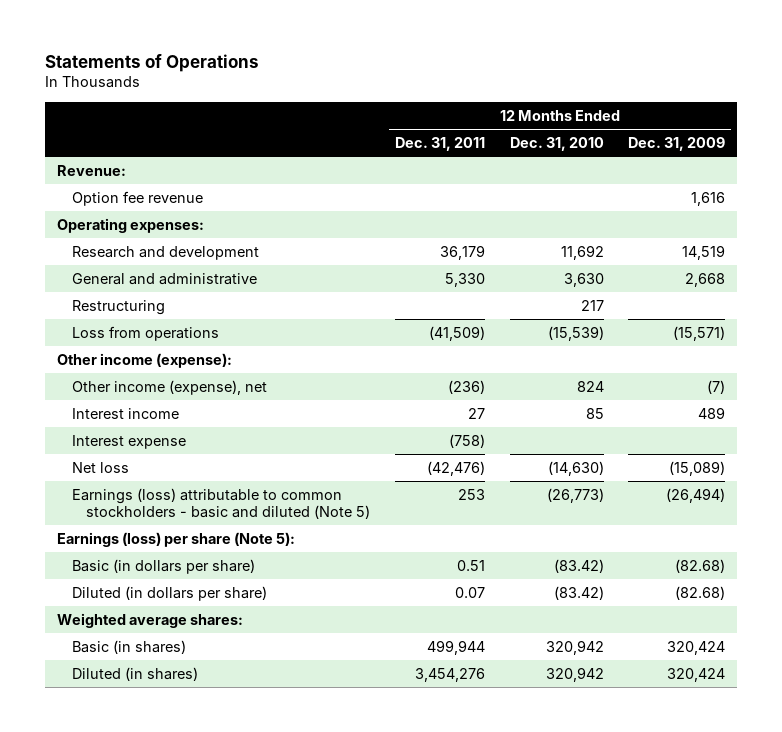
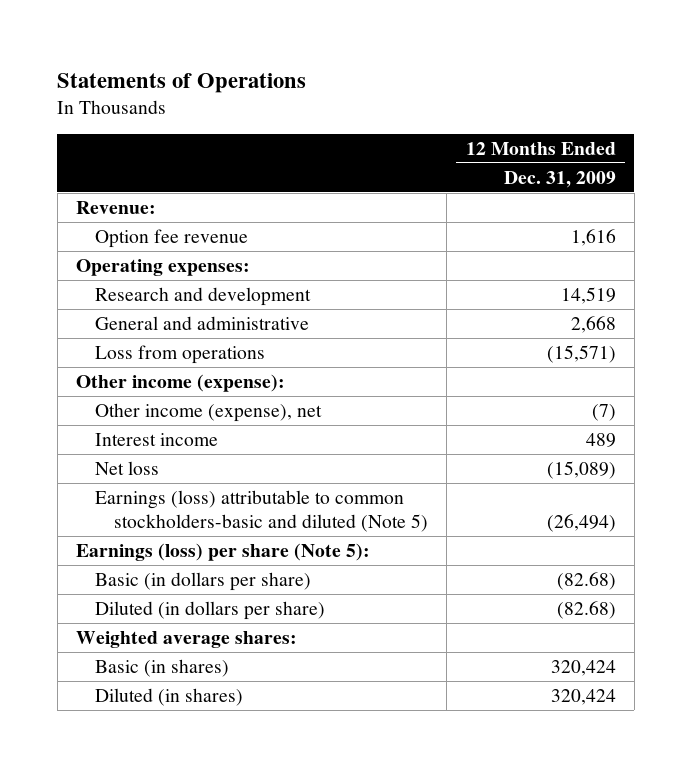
[394,137,485,152] Dec. 31, 2011 -> none
[509,137,604,152] Dec. 31, 2010 -> none
[71,299,165,315] Restructuring -> none
[71,434,186,449] Interest expense -> none
[71,487,371,519] Earnings (loss) attributable to common stockholders - basic and diluted (Note 5) -> [94,489,428,532] Earnings (loss) attributable to common stockholders-basic and diluted (Note 5)

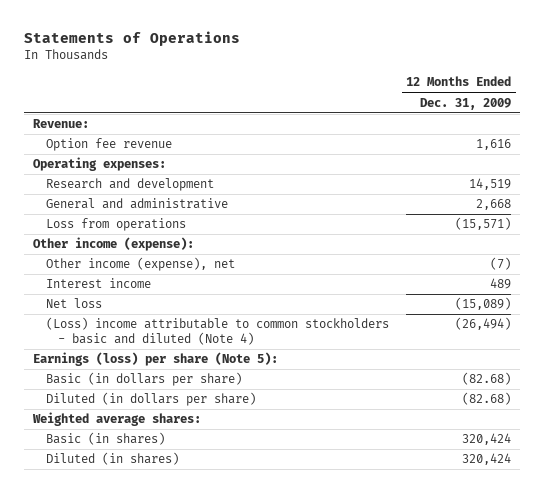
[94,489,428,532] Earnings (loss) attributable to common stockholders-basic and diluted (Note 5) -> [45,317,389,346] (Loss) income attributable to common stockholders - basic and diluted (Note 4)

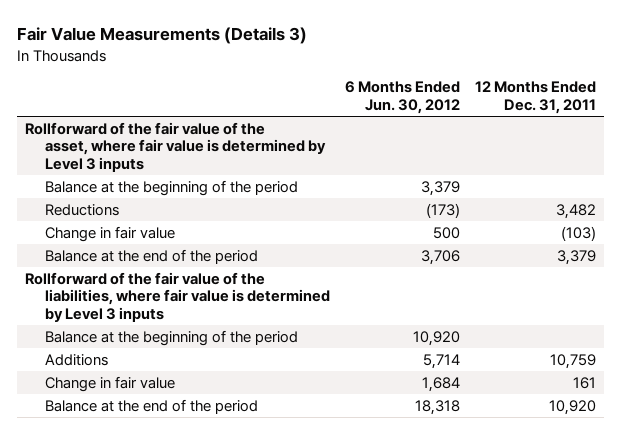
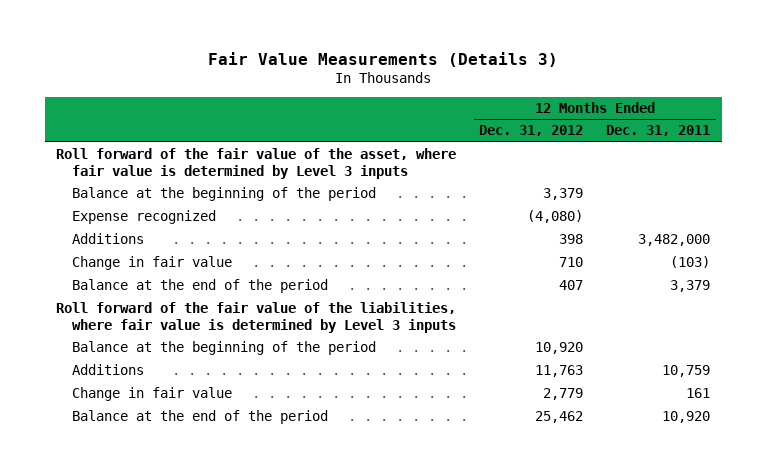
[345,81,461,114] 6 Months Ended Jun. 30, 2012 -> none
none -> [479,125,584,137] Dec. 31, 2012
[24,121,327,172] Rollforward of the fair value of the asset, where fair value is determined by Level 3 inputs -> [56,148,457,179] Roll forward of the fair value of the asset, where fair value is determined by Level 3 inputs
[45,203,120,216] Reductions -> none
none -> [72,210,217,225] Expense recognized
none -> [72,233,145,245] Additions
[24,271,331,322] Rollforward of the fair value of the liabilities, where fair value is determined by Level 3 inputs -> [56,302,457,333] Roll forward of the fair value of the liabilities, where fair value is determined by Level 3 inputs

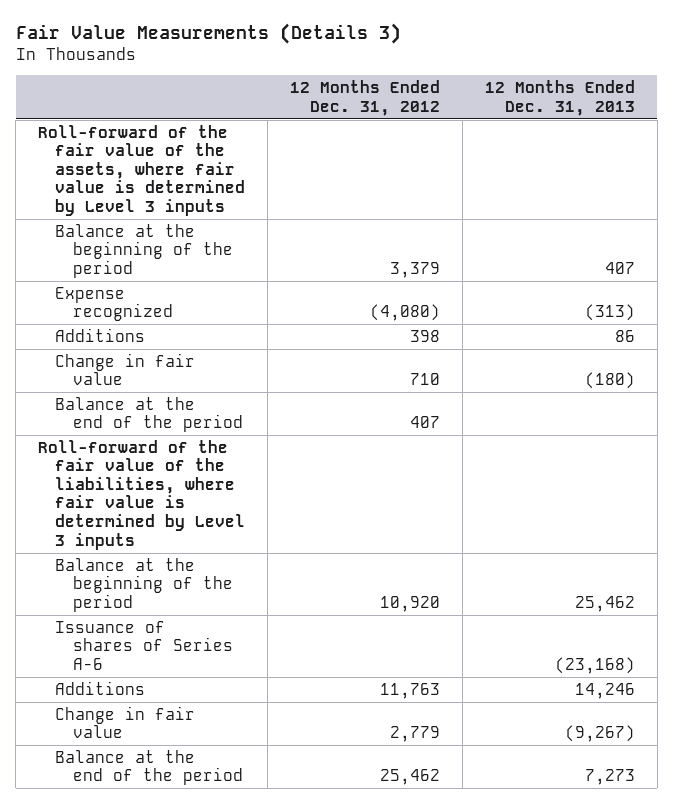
[606,125,711,137] Dec. 31, 2011 -> none
none -> [484,79,635,116] 12 Months Ended Dec. 31, 2013
[56,148,457,179] Roll forward of the fair value of the asset, where fair value is determined by Level 3 inputs -> [38,124,246,217] Roll-forward of the fair value of the assets, where fair value is determined by Level 3 inputs
[56,302,457,333] Roll forward of the fair value of the liabilities, where fair value is determined by Level 3 inputs -> [38,439,246,550] Roll-forward of the fair value of the liabilities, where fair value is determined by Level 3 inputs
none -> [55,620,233,670] Issuance of shares of Series A-6

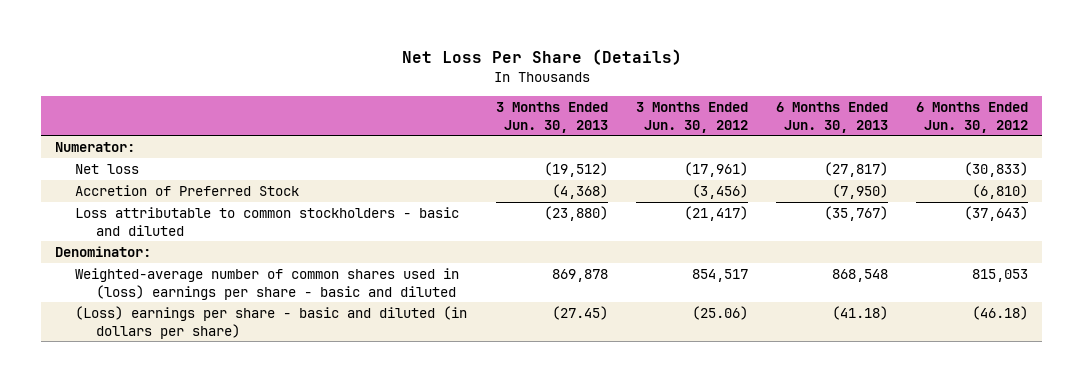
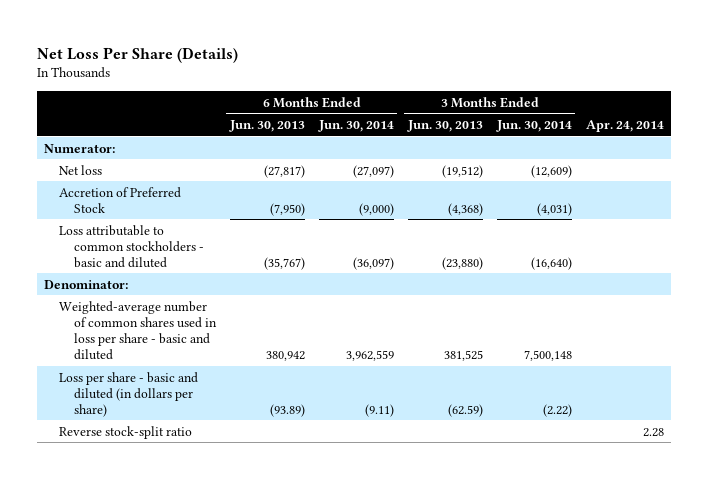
[635,102,748,133] 3 Months Ended Jun. 30, 2012 -> none
[916,102,1029,133] 6 Months Ended Jun. 30, 2012 -> none
none -> [317,119,394,132] Jun. 30, 2014
none -> [495,119,572,132] Jun. 30, 2014
none -> [585,119,664,132] Apr. 24, 2014
[75,268,460,300] Weighted-average number of common shares used in (loss) earnings per share - basic and diluted -> [59,300,217,360] Weighted-average number of common shares used in loss per share - basic and diluted
[551,269,608,283] 869,878 -> [443,349,483,361] 381,525
[832,269,889,283] 868,548 -> [265,350,305,361] 380,942
[75,306,468,339] (Loss) earnings per share - basic and diluted (in dollars per share) -> [59,371,199,417] Loss per share - basic and diluted (in dollars per share)
[551,306,608,321] (27.45) -> [447,403,483,417] (62.59)
[832,306,889,321] (41.18) -> [269,403,305,417] (93.89)
none -> [59,425,193,439] Reverse stock-split ratio

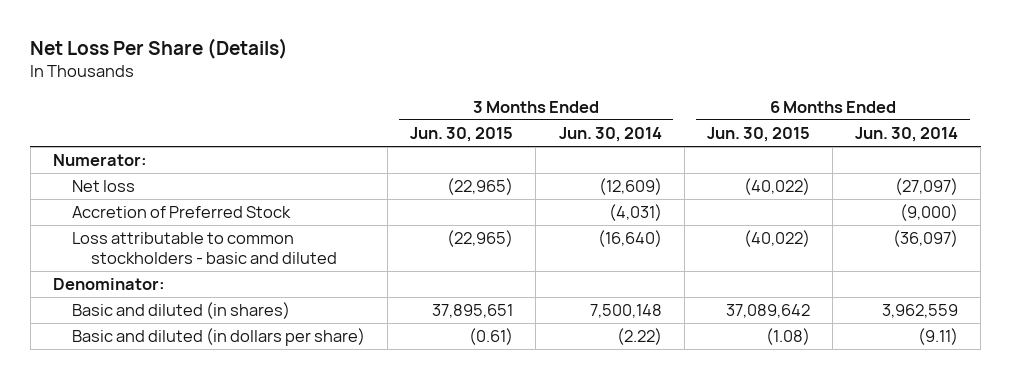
[228,119,305,132] Jun. 30, 2013 -> none
[406,119,483,132] Jun. 30, 2013 -> none
[585,119,664,132] Apr. 24, 2014 -> none
none -> [410,127,514,143] Jun. 30, 2015
none -> [706,127,810,143] Jun. 30, 2015
[59,425,193,439] Reverse stock-split ratio -> none
[59,300,217,360] Weighted-average number of common shares used in loss per share - basic and diluted -> [71,302,290,320] Basic and diluted (in shares)
[59,371,199,417] Loss per share - basic and diluted (in dollars per share) -> [71,328,365,347] Basic and diluted (in dollars per share)

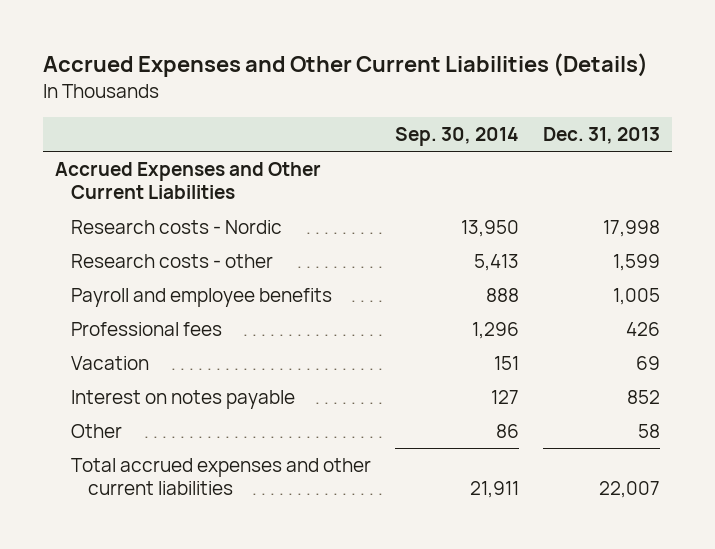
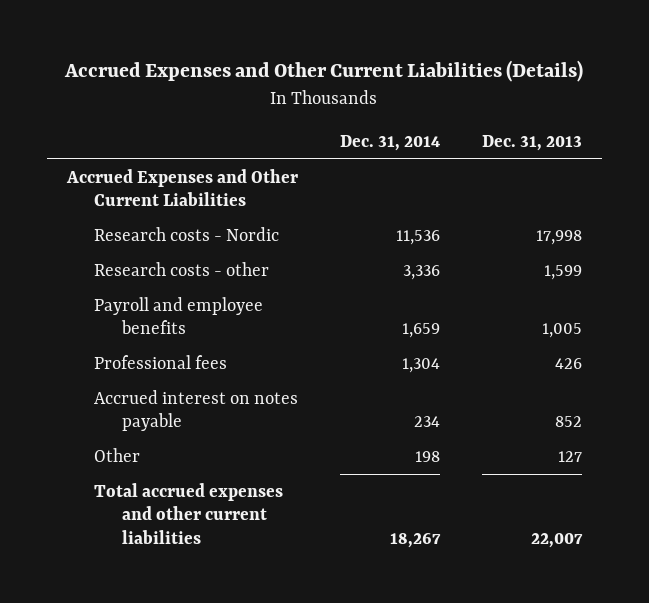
[395,126,520,146] Sep. 30, 2014 -> none
none -> [340,134,441,151] Dec. 31, 2014
[71,356,150,371] Vacation -> none
[71,390,296,410] Interest on notes payable -> [94,390,299,432] Accrued interest on notes payable
[638,424,661,439] 58 -> [557,451,582,463] 127

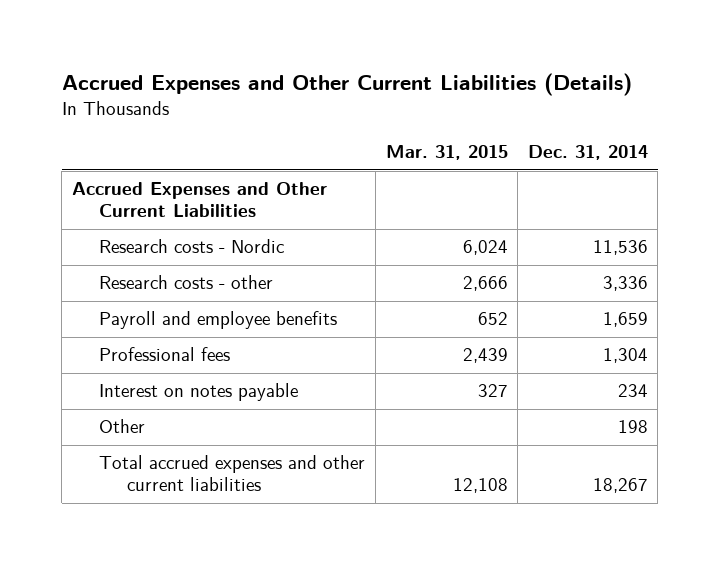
[481,134,582,151] Dec. 31, 2013 -> none
none -> [385,145,508,161] Mar. 31, 2015
[94,390,299,432] Accrued interest on notes payable -> [99,383,299,402] Interest on notes payable

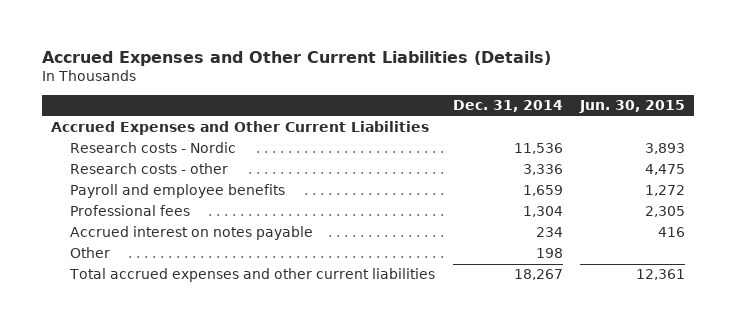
[385,145,508,161] Mar. 31, 2015 -> none
none -> [579,100,686,114] Jun. 30, 2015
[99,383,299,402] Interest on notes payable -> [70,226,314,241] Accrued interest on notes payable

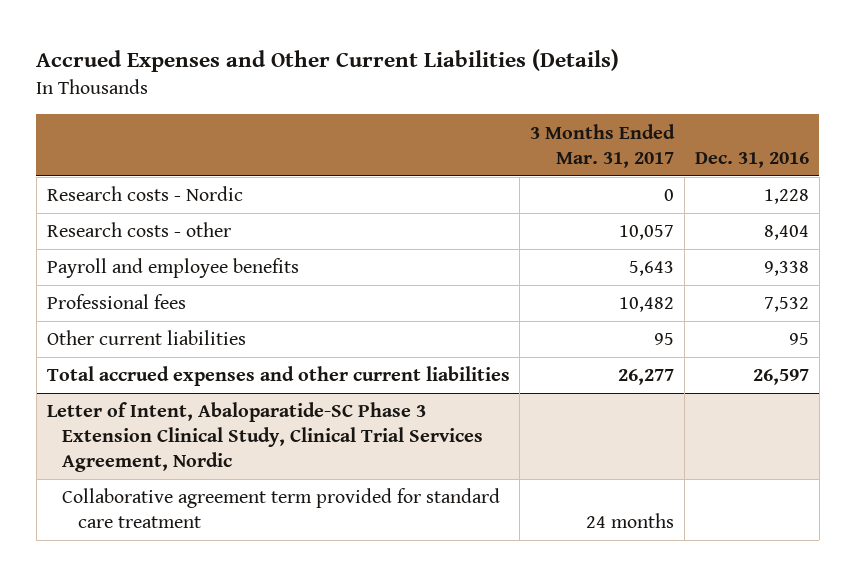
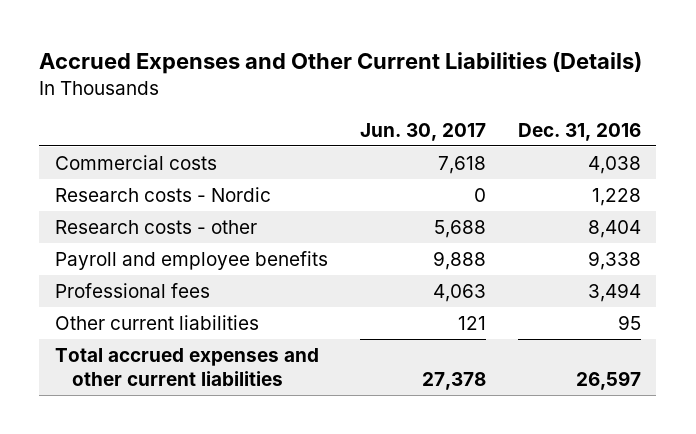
[530,123,676,168] 3 Months Ended Mar. 31, 2017 -> none
none -> [359,122,486,141] Jun. 30, 2017
none -> [55,154,218,170] Commercial costs
[763,297,809,313] 7,532 -> [587,282,641,302] 3,494
[46,402,484,473] Letter of Intent, Abaloparatide-SC Phase 3 Extension Clinical Study, Clinical Trial Services Agreement, Nordic -> none
[62,488,501,529] Collaborative agreement term provided for standard care treatment -> none

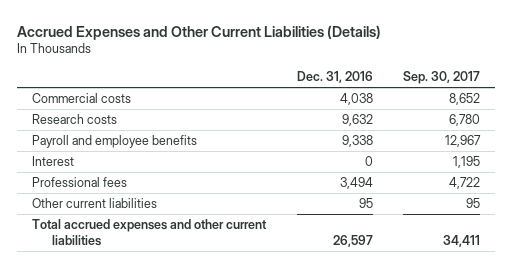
[359,122,486,141] Jun. 30, 2017 -> none
none -> [403,71,481,85] Sep. 30, 2017
[55,186,272,202] Research costs - Nordic -> none
[55,219,258,234] Research costs - other -> [32,114,118,125] Research costs
[587,219,641,238] 8,404 -> [341,114,373,127] 9,632
none -> [32,156,75,167] Interest

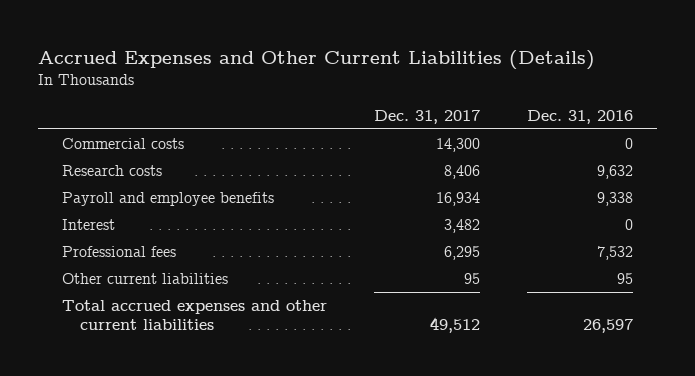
[403,71,481,85] Sep. 30, 2017 -> none
none -> [374,109,481,124] Dec. 31, 2017
[339,93,373,106] 4,038 -> [625,138,634,150] 0
[339,177,373,190] 3,494 -> [597,246,634,261] 7,532

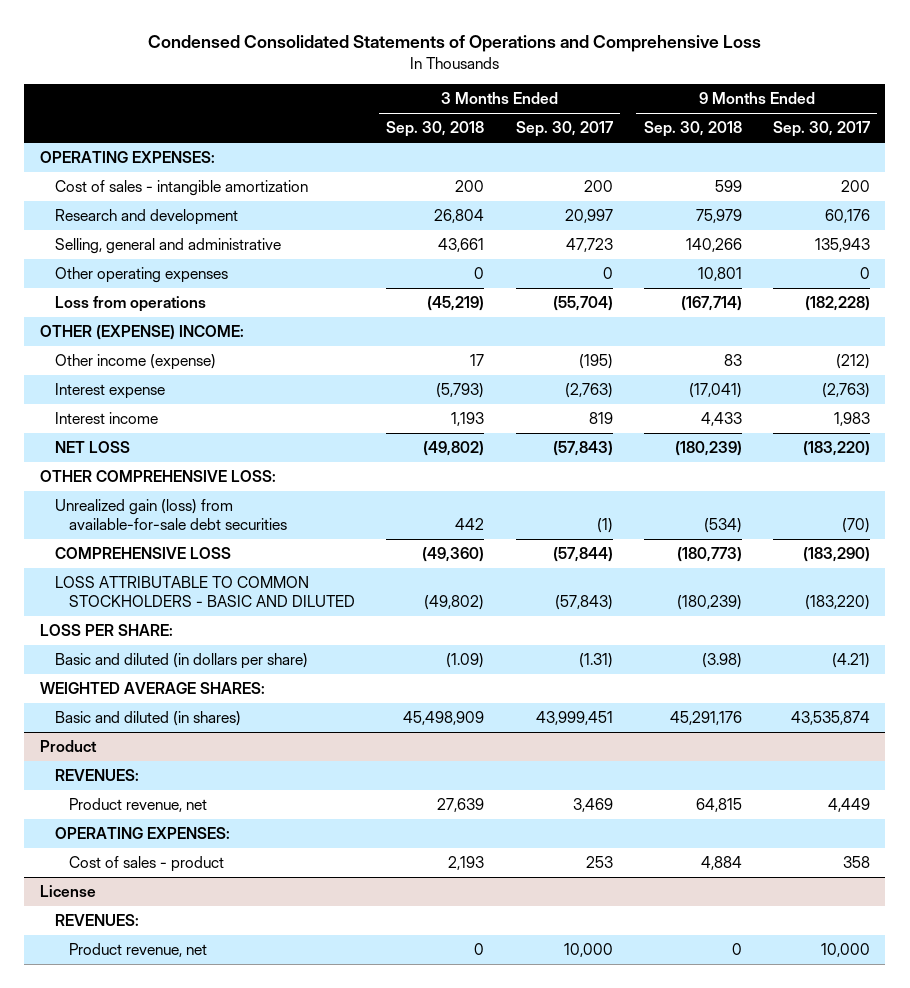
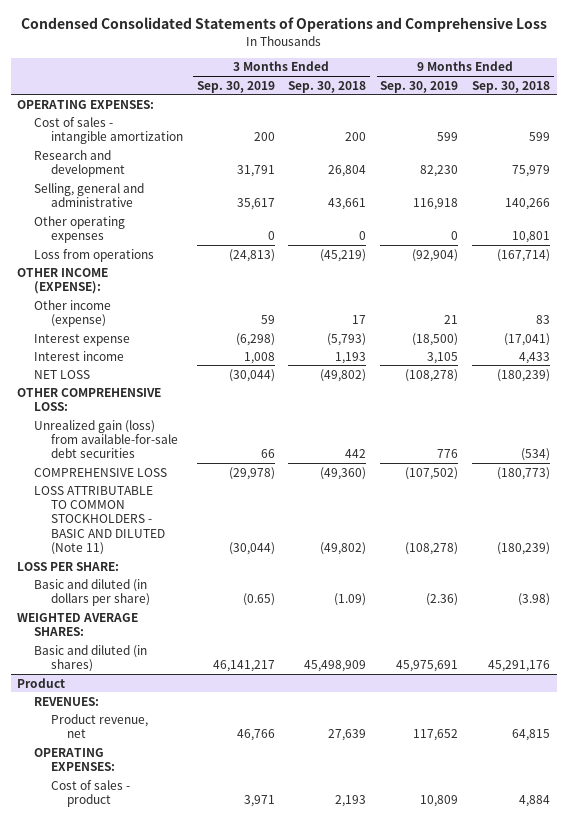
[515,121,613,138] Sep. 30, 2017 -> none
[772,121,870,138] Sep. 30, 2017 -> none
none -> [196,80,275,93] Sep. 30, 2019
none -> [380,80,459,93] Sep. 30, 2019
[39,325,244,341] OTHER (EXPENSE) INCOME: -> [17,267,109,295] OTHER INCOME (EXPENSE):
[54,576,356,607] LOSS ATTRIBUTABLE TO COMMON STOCKHOLDERS - BASIC AND DILUTED -> [34,485,165,556] LOSS ATTRIBUTABLE TO COMMON STOCKHOLDERS - BASIC AND DILUTED (Note 11)
[39,885,96,898] License -> none
[54,914,139,927] REVENUES: -> none
[69,943,208,958] Product revenue, net -> none

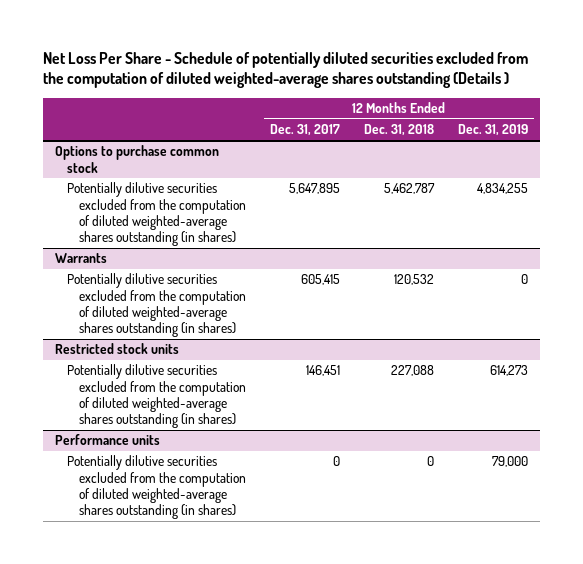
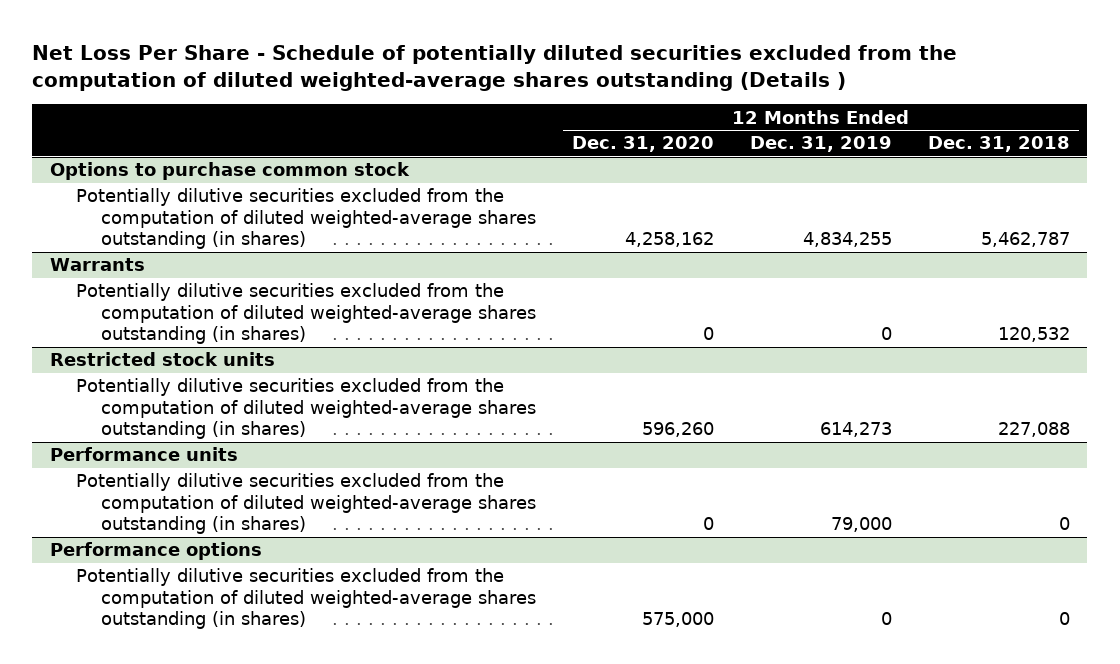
[270,124,341,137] Dec. 31, 2017 -> none
none -> [572,136,715,153] Dec. 31, 2020
none -> [50,542,263,561] Performance options
none -> [75,568,537,630] Potentially dilutive securities excluded from the computation of diluted weighted-average shares outstanding (in shares)

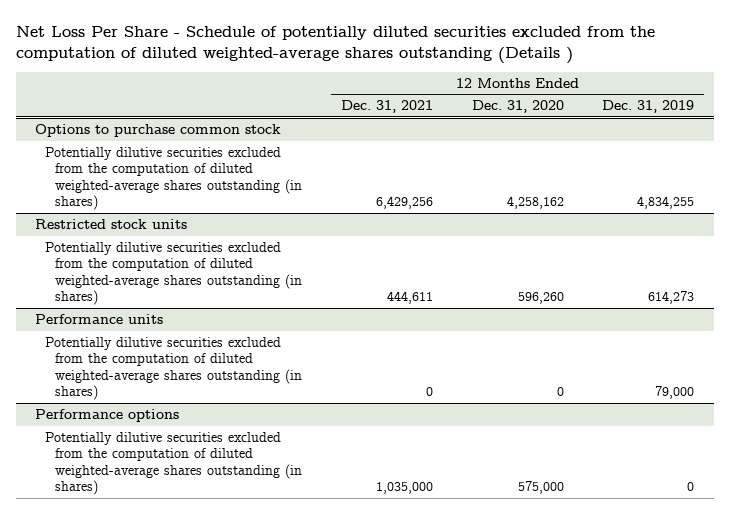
[927,136,1070,153] Dec. 31, 2018 -> none
none -> [340,100,433,114] Dec. 31, 2021
[50,258,146,272] Warrants -> none
[75,283,537,345] Potentially dilutive securities excluded from the computation of diluted weighted-average shares outstanding (in shares) -> none

